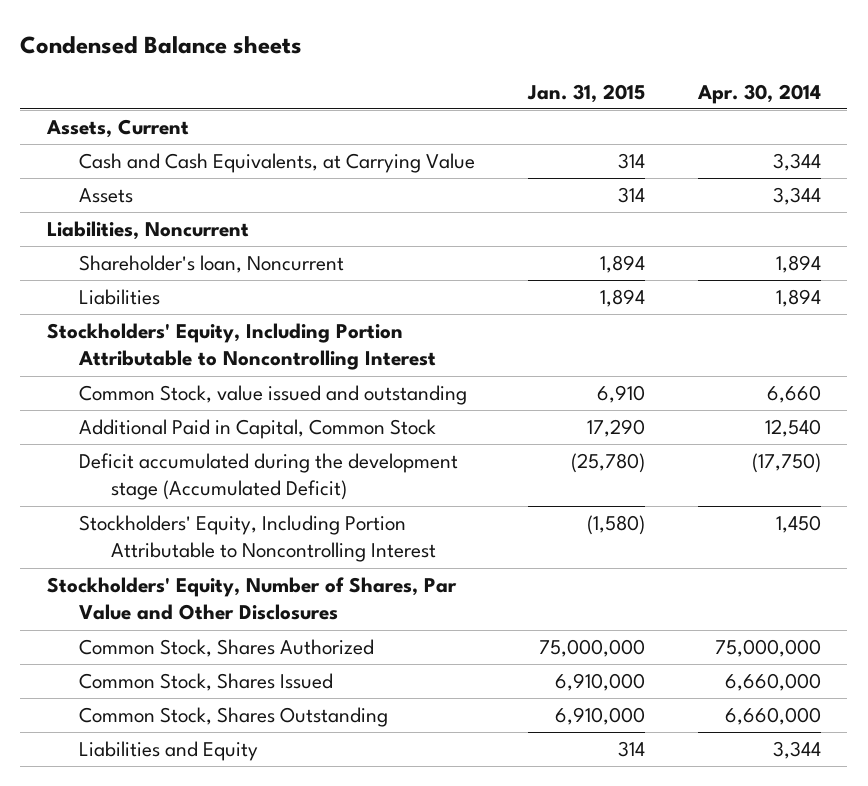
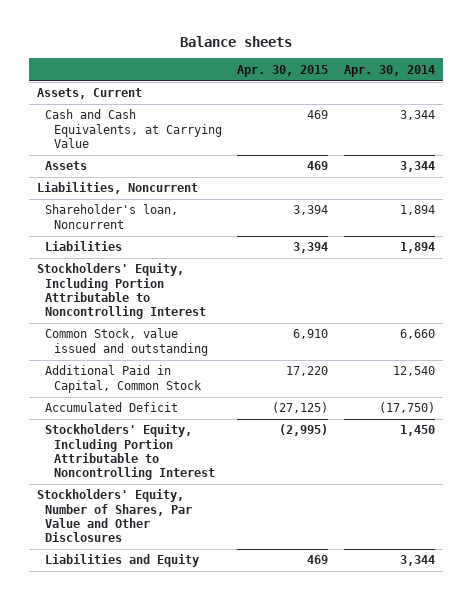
[20,36,303,55] Condensed Balance sheets -> [179,35,292,47] Balance sheets
[526,83,645,103] Jan. 31, 2015 -> none
none -> [237,64,329,77] Apr. 30, 2015
[79,453,459,501] Deficit accumulated during the development stage (Accumulated Deficit) -> [45,402,179,413] Accumulated Deficit
[79,639,375,658] Common Stock, Shares Authorized -> none
[79,673,334,692] Common Stock, Shares Issued -> none
[79,707,389,728] Common Stock, Shares Outstanding -> none

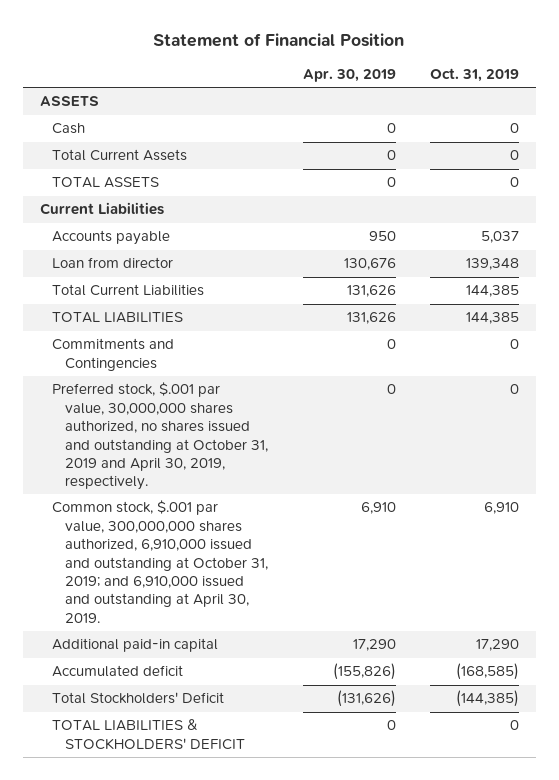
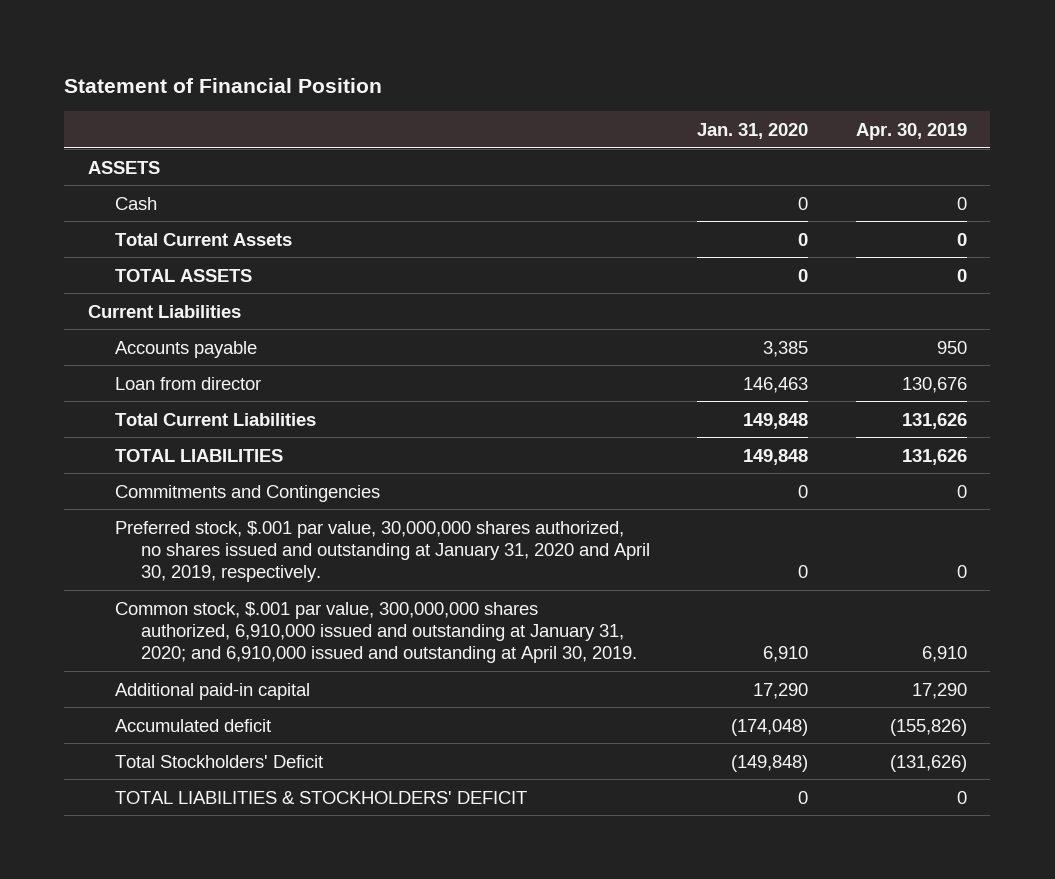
[429,68,519,83] Oct. 31, 2019 -> none
none -> [697,123,809,140] Jan. 31, 2020
[52,382,269,491] Preferred stock, $.001 par value, 30,000,000 shares authorized, no shares issued and outstanding at October 31, 2019 and April 30, 2019, respectively. -> [114,520,651,582] Preferred stock, $.001 par value, 30,000,000 shares authorized, no shares issued and outstanding at January 31, 2020 and April 30, 2019, respectively.
[52,500,269,623] Common stock, $.001 par value, 300,000,000 shares authorized, 6,910,000 issued and outstanding at October 31, 2019; and 6,910,000 issued and outstanding at April 30, 2019. -> [114,601,638,663] Common stock, $.001 par value, 300,000,000 shares authorized, 6,910,000 issued and outstanding at January 31, 2020; and 6,910,000 issued and outstanding at April 30, 2019.

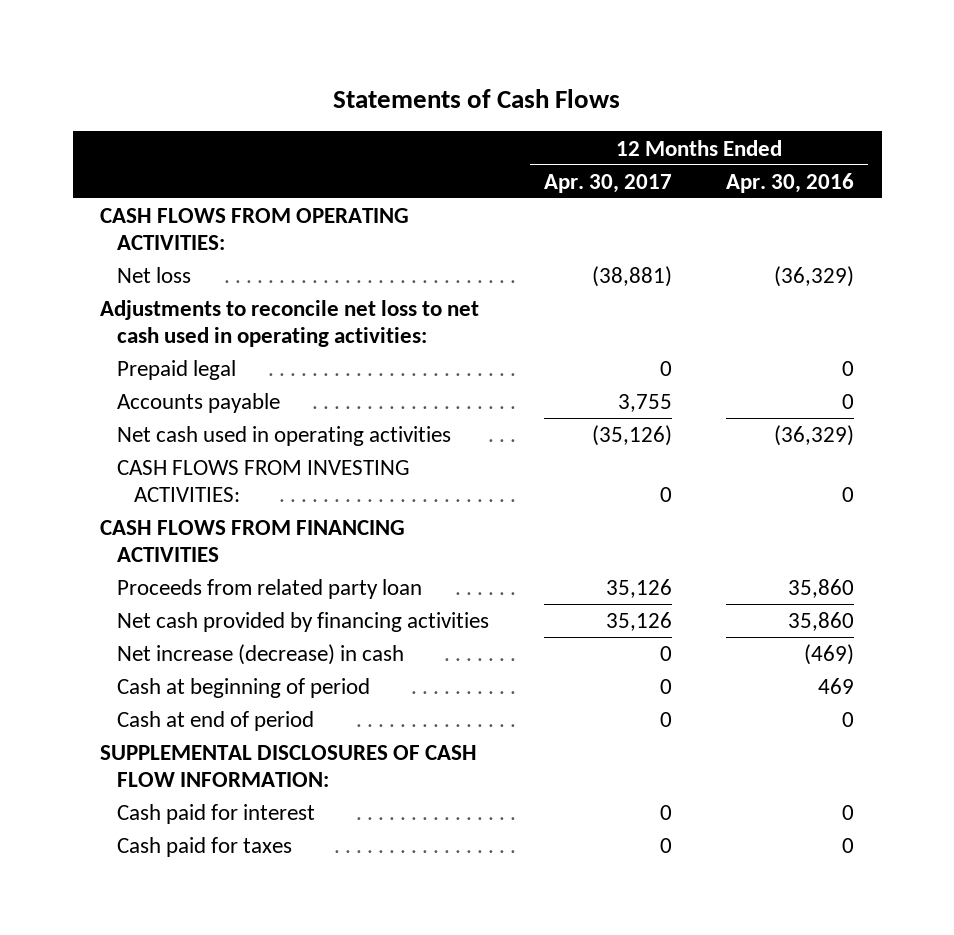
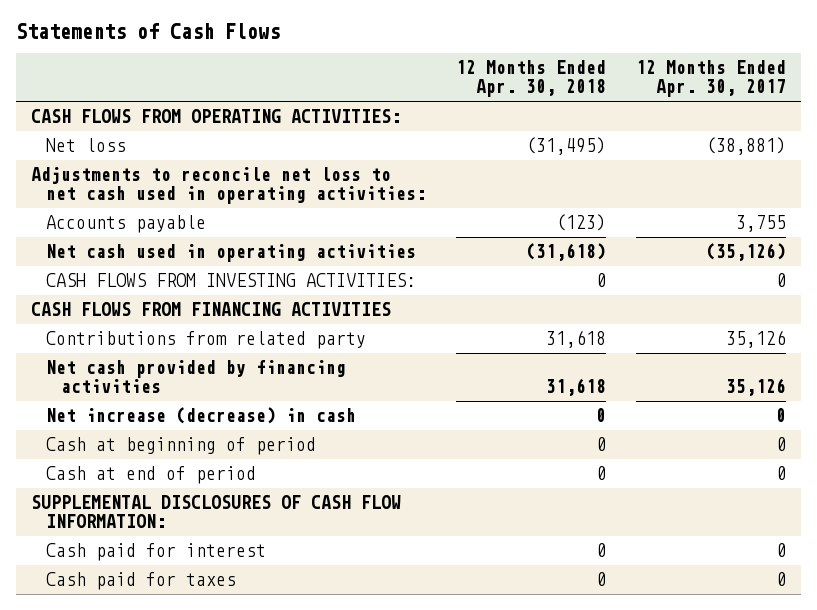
[726,172,855,193] Apr. 30, 2016 -> none
none -> [455,60,606,98] 12 Months Ended Apr. 30, 2018
[116,360,236,381] Prepaid legal -> none
[116,579,422,600] Proceeds from related party loan -> [45,331,366,350] Contributions from related party

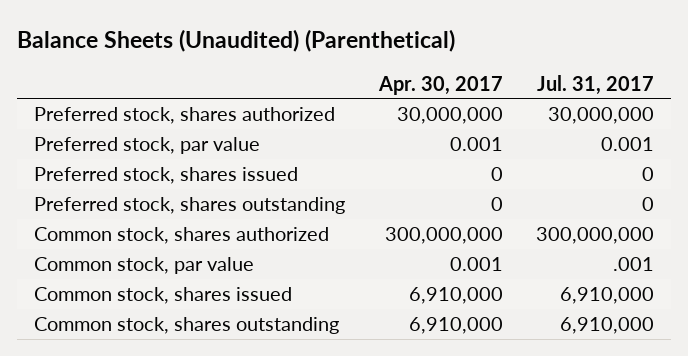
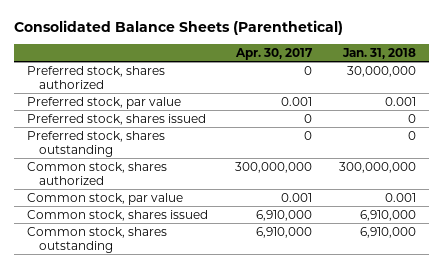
[17,29,456,53] Balance Sheets (Unaudited) (Parenthetical) -> [13,20,343,36] Consolidated Balance Sheets (Parenthetical)
[537,74,655,95] Jul. 31, 2017 -> none
none -> [341,47,416,59] Jan. 31, 2018
[396,107,503,125] 30,000,000 -> [303,65,312,75] 0

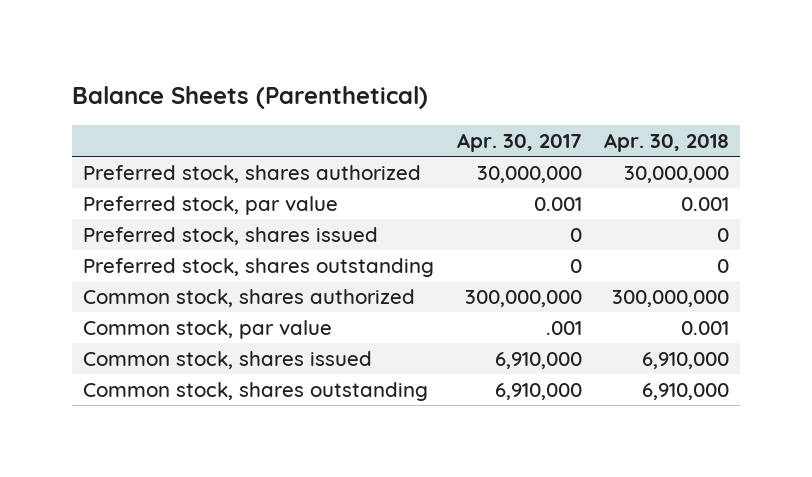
[13,20,343,36] Consolidated Balance Sheets (Parenthetical) -> [72,86,429,110] Balance Sheets (Parenthetical)
[341,47,416,59] Jan. 31, 2018 -> none
none -> [603,133,729,153] Apr. 30, 2018
[303,65,312,75] 0 -> [476,165,582,183] 30,000,000
[280,192,312,202] 0.001 -> [545,320,582,335] .001

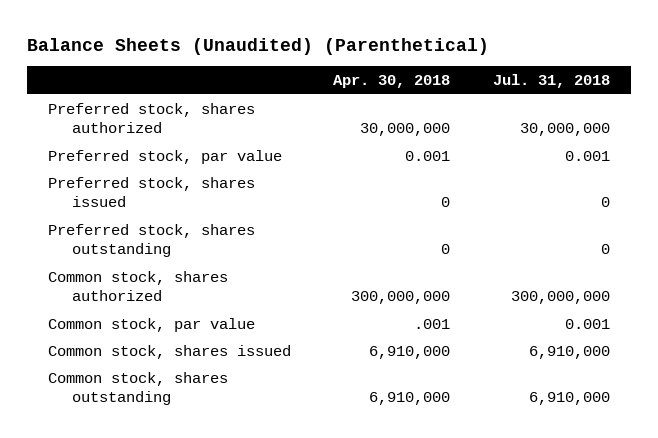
[72,86,429,110] Balance Sheets (Parenthetical) -> [26,37,489,55] Balance Sheets (Unaudited) (Parenthetical)
[456,133,582,153] Apr. 30, 2017 -> none
none -> [492,74,610,89] Jul. 31, 2018
[680,320,729,335] 0.001 -> [414,318,451,329] .001

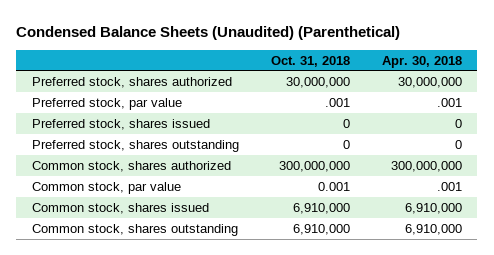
[26,37,489,55] Balance Sheets (Unaudited) (Parenthetical) -> [16,25,401,40] Condensed Balance Sheets (Unaudited) (Parenthetical)
[492,74,610,89] Jul. 31, 2018 -> none
none -> [270,55,350,67] Oct. 31, 2018
[405,150,451,161] 0.001 -> [436,97,462,107] .001

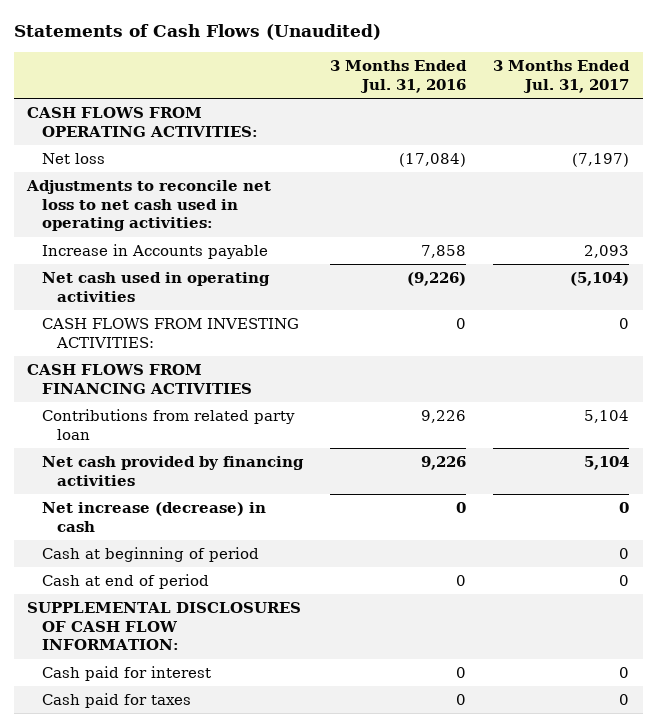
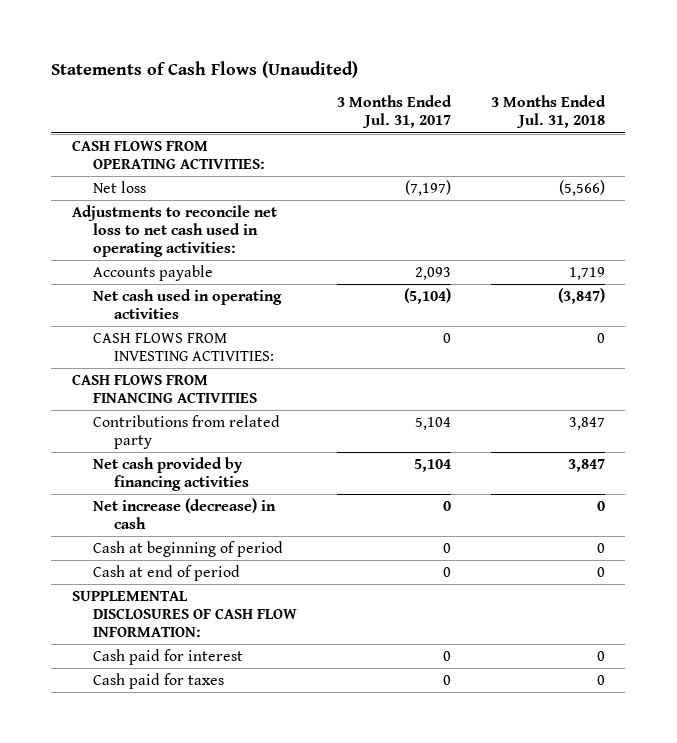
[330,60,468,93] 3 Months Ended Jul. 31, 2016 -> none
none -> [491,95,607,129] 3 Months Ended Jul. 31, 2018
[41,244,268,260] Increase in Accounts payable -> [92,264,213,281] Accounts payable
[41,409,295,440] Contributions from related party loan -> [92,414,280,449] Contributions from related party

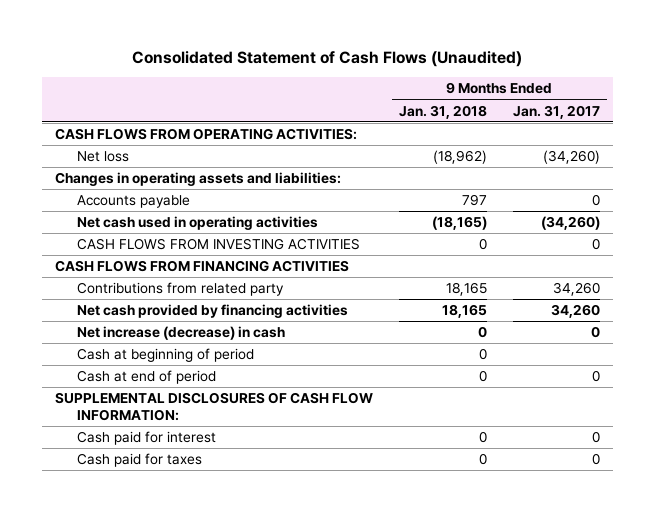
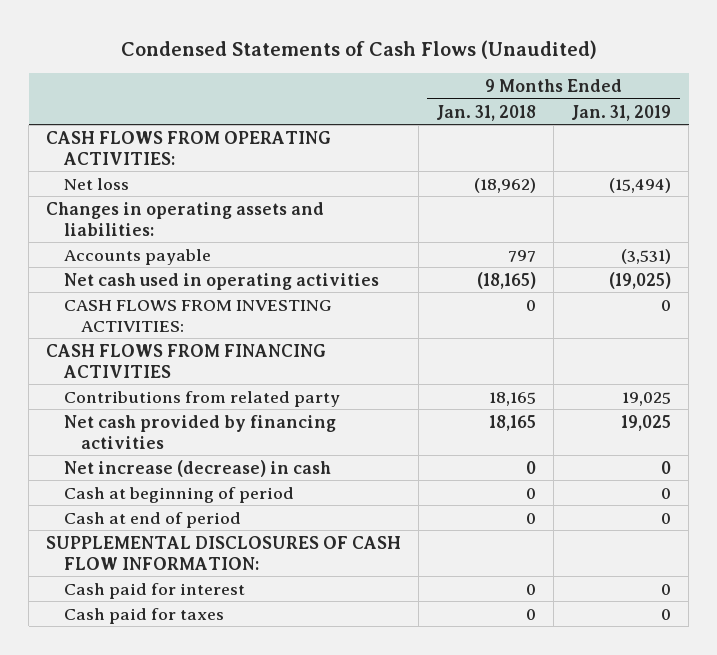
[132,51,523,68] Consolidated Statement of Cash Flows (Unaudited) -> [120,39,597,59] Condensed Statements of Cash Flows (Unaudited)
[512,104,600,119] Jan. 31, 2017 -> none
none -> [571,104,672,121] Jan. 31, 2019
[76,238,360,251] CASH FLOWS FROM INVESTING ACTIVITIES -> [63,299,332,332] CASH FLOWS FROM INVESTING ACTIVITIES:

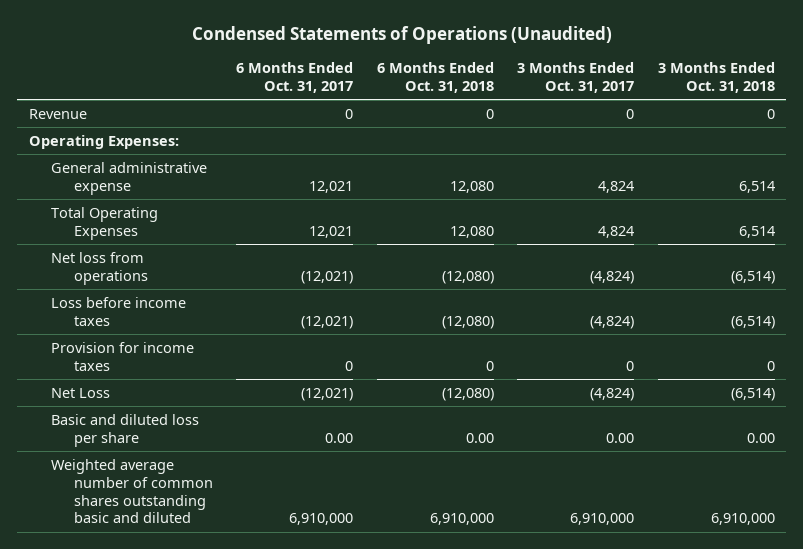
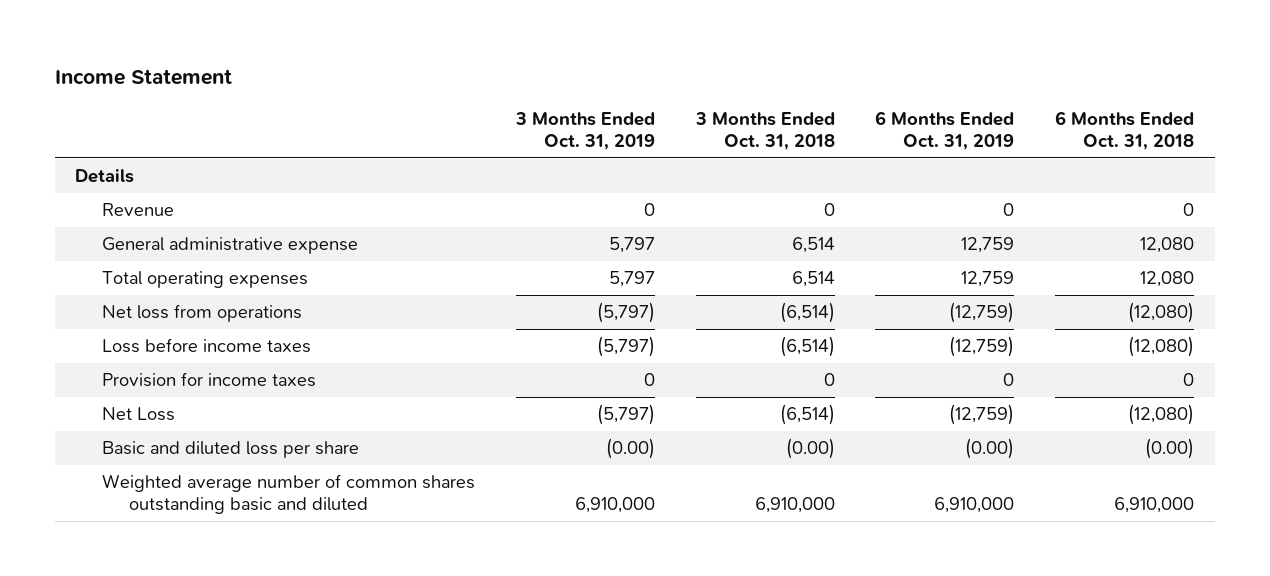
[191,25,612,44] Condensed Statements of Operations (Unaudited) -> [54,68,232,85] Income Statement
[236,62,354,93] 6 Months Ended Oct. 31, 2017 -> none
[517,62,635,93] 3 Months Ended Oct. 31, 2017 -> none
none -> [514,112,655,151] 3 Months Ended Oct. 31, 2019
none -> [875,111,1015,151] 6 Months Ended Oct. 31, 2019
none -> [75,169,135,184] Details
[28,134,179,149] Operating Expenses: -> none
[51,206,159,240] Total Operating Expenses -> [102,271,309,289] Total operating expenses
[465,432,494,443] 0.00 -> [1145,438,1195,460] (0.00)
[746,432,775,443] 0.00 -> [785,438,835,460] (0.00)

